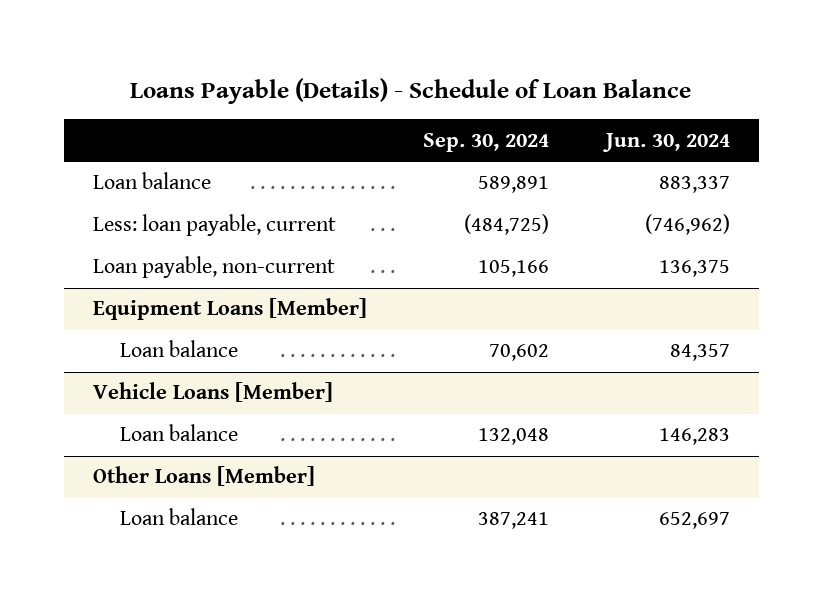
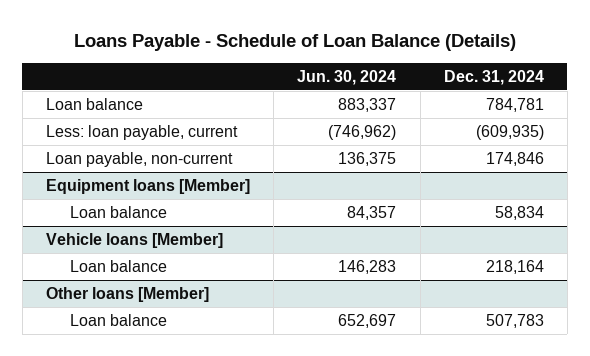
[130,77,692,104] Loans Payable (Details) - Schedule of Loan Balance -> [73,34,516,52] Loans Payable - Schedule of Loan Balance (Details)
[423,132,550,152] Sep. 30, 2024 -> none
none -> [443,70,544,86] Dec. 31, 2024
[92,298,367,321] Equipment Loans [Member] -> [45,178,250,194] Equipment loans [Member]
[92,382,333,403] Vehicle Loans [Member] -> [45,232,223,248] Vehicle loans [Member]
[92,466,315,487] Other Loans [Member] -> [45,286,209,302] Other loans [Member]

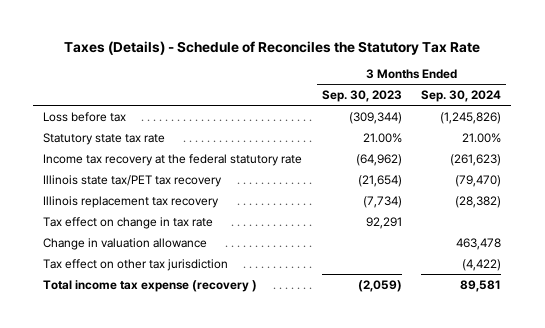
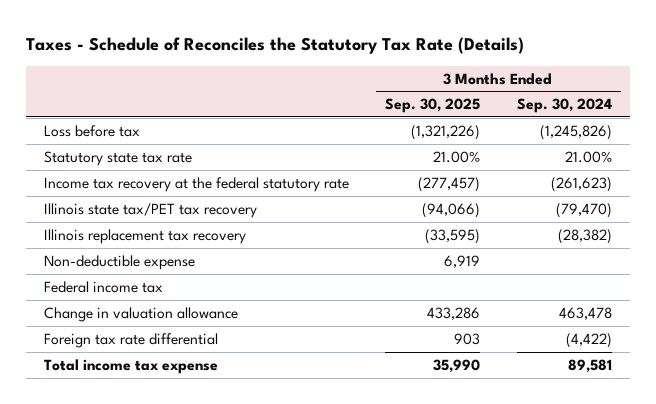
[64,40,481,55] Taxes (Details) - Schedule of Reconciles the Statutory Tax Rate -> [25,37,524,55] Taxes - Schedule of Reconciles the Statutory Tax Rate (Details)
[321,90,402,103] Sep. 30, 2023 -> none
none -> [385,98,481,114] Sep. 30, 2025
[43,216,214,229] Tax effect on change in tax rate -> none
none -> [43,254,195,270] Non-deductible expense
none -> [43,280,163,293] Federal income tax
[43,258,229,271] Tax effect on other tax jurisdiction -> [43,332,218,348] Foreign tax rate differential
[43,279,258,292] Total income tax expense (recovery ) -> [43,358,218,374] Total income tax expense

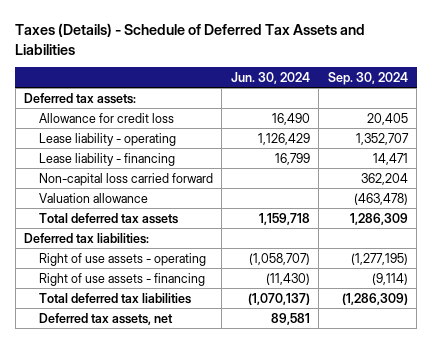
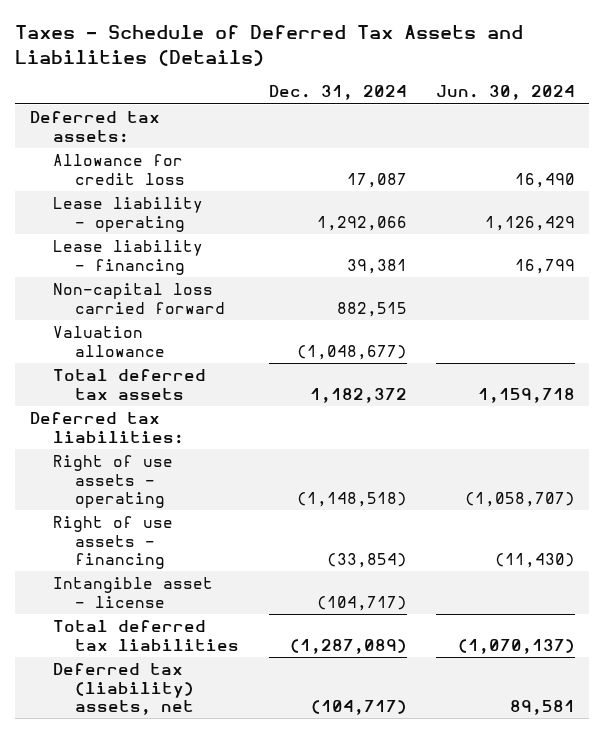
[15,22,366,55] Taxes (Details) - Schedule of Deferred Tax Assets and Liabilities -> [15,25,524,66] Taxes - Schedule of Deferred Tax Assets and Liabilities (Details)
[327,72,408,86] Sep. 30, 2024 -> none
none -> [268,85,407,101] Dec. 31, 2024
none -> [52,577,213,608] Intangible asset - license
[38,312,173,325] Deferred tax assets, net -> [52,663,195,716] Deferred tax (liability) assets, net

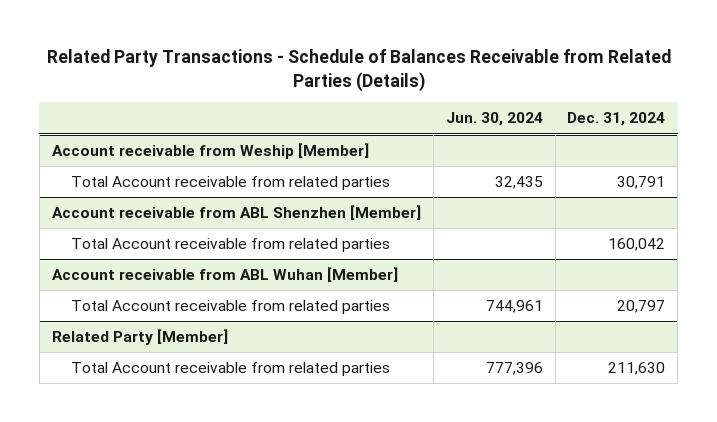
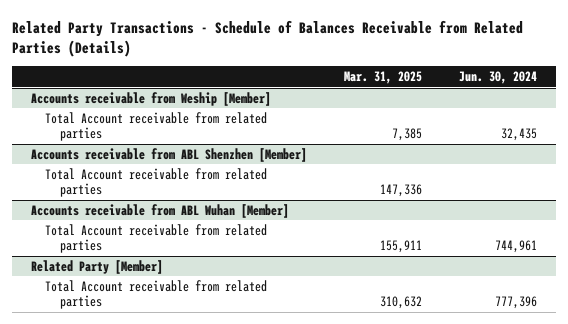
[567,112,666,127] Dec. 31, 2024 -> none
none -> [344,71,423,85] Mar. 31, 2025
[51,143,369,160] Account receivable from Weship [Member] -> [30,91,271,106] Accounts receivable from Weship [Member]
[51,205,421,221] Account receivable from ABL Shenzhen [Member] -> [30,147,307,162] Accounts receivable from ABL Shenzhen [Member]
[51,267,398,283] Account receivable from ABL Wuhan [Member] -> [30,203,289,218] Accounts receivable from ABL Wuhan [Member]

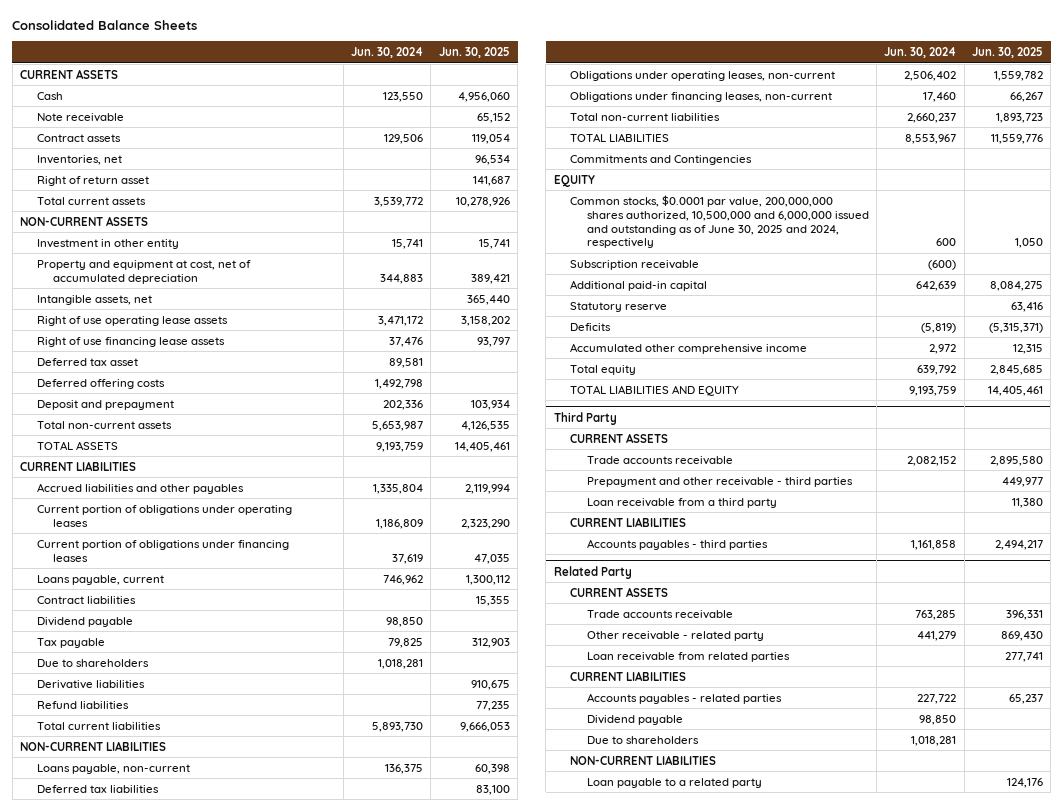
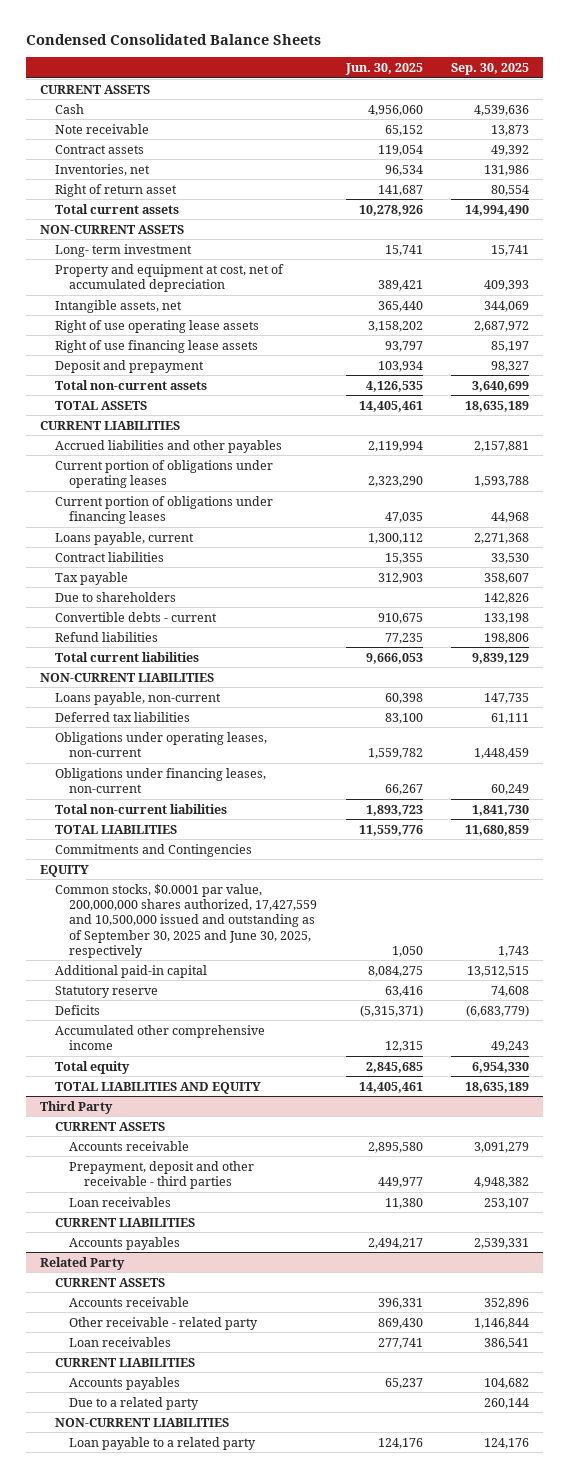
[12,19,198,30] Consolidated Balance Sheets -> [25,33,321,45] Condensed Consolidated Balance Sheets
[350,46,423,58] Jun. 30, 2024 -> none
none -> [450,62,529,75] Sep. 30, 2025
[36,238,179,249] Investment in other entity -> [54,243,192,257] Long- term investment
[36,357,138,366] Deferred tax asset -> none
[36,378,165,389] Deferred offering costs -> none
[36,616,133,627] Dividend payable -> none
[36,679,145,689] Derivative liabilities -> [54,611,217,622] Convertible debts - current
[570,259,700,270] Subscription receivable -> none
[570,194,869,249] Common stocks, $0.0001 par value, 200,000,000 shares authorized, 10,500,000 and 6,000,000 issued and outstanding as of June 30, 2025 and 2024, respectively -> [54,883,318,958] Common stocks, $0.0001 par value, 200,000,000 shares authorized, 17,427,559 and 10,500,000 issued and outstanding as of September 30, 2025 and June 30, 2025, respectively
[586,455,733,465] Trade accounts receivable -> [69,1140,190,1151] Accounts receivable
[586,476,853,487] Prepayment and other receivable - third parties -> [69,1160,255,1189] Prepayment, deposit and other receivable - third parties
[586,497,777,508] Loan receivable from a third party -> [69,1196,172,1207] Loan receivables
[586,538,768,550] Accounts payables - third parties -> [69,1236,181,1250] Accounts payables
[586,609,733,619] Trade accounts receivable -> [69,1296,190,1307] Accounts receivable
[586,651,790,662] Loan receivable from related parties -> [69,1336,172,1347] Loan receivables
[586,714,683,725] Dividend payable -> none
[586,692,782,704] Accounts payables - related parties -> [69,1376,181,1390] Accounts payables
[586,735,699,744] Due to shareholders -> [69,1396,200,1410] Due to a related party

